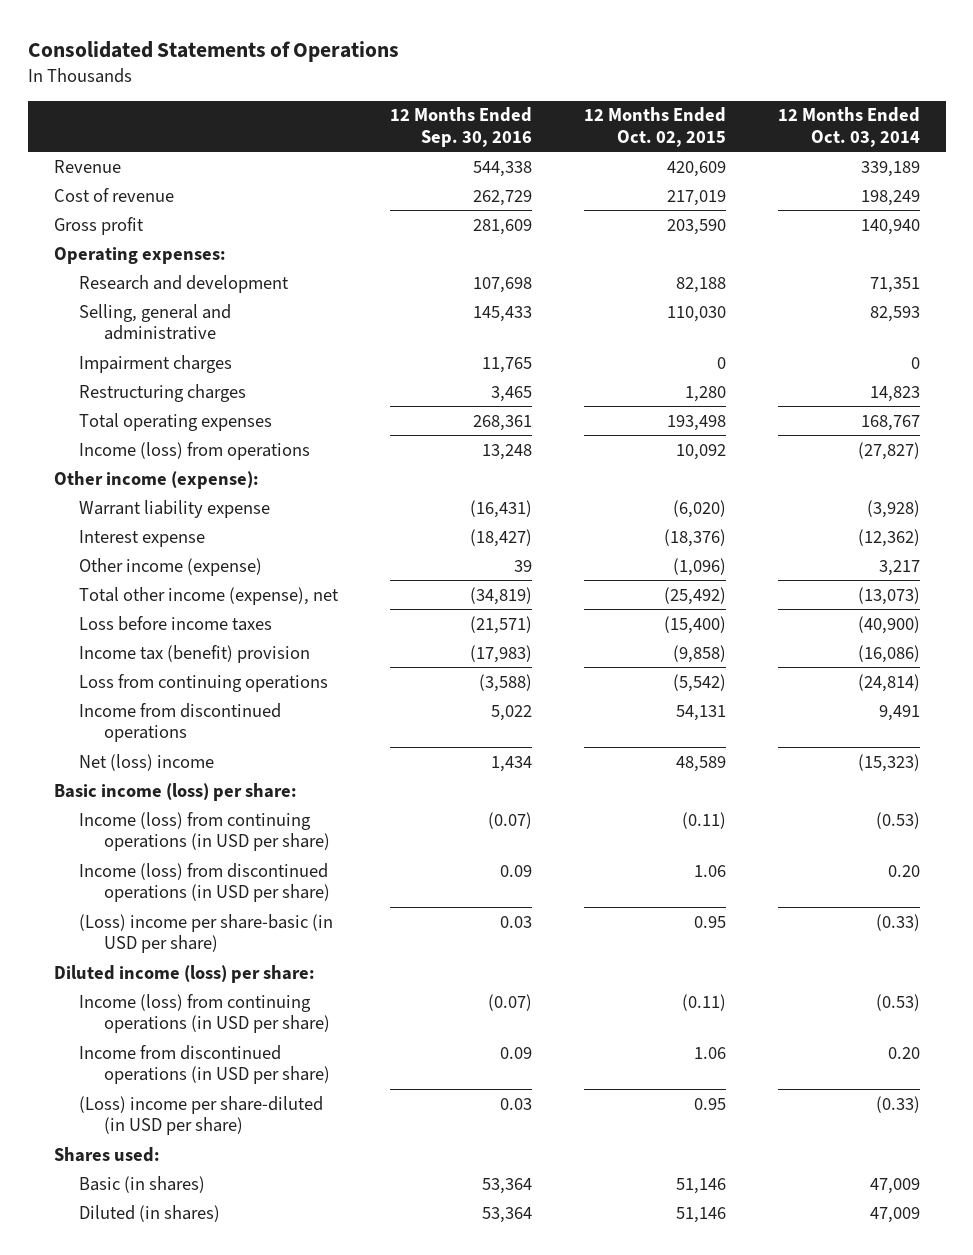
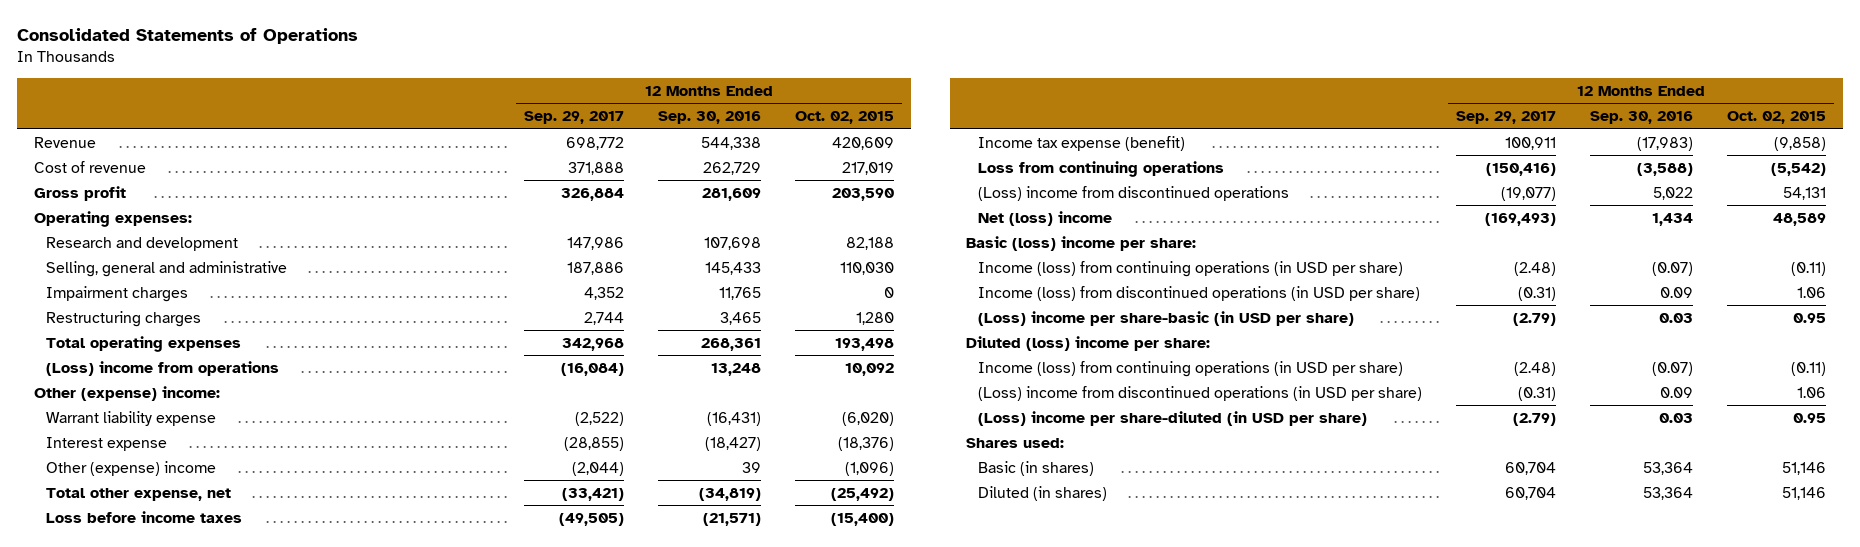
[777,107,920,147] 12 Months Ended Oct. 03, 2014 -> none
none -> [523,111,624,125] Sep. 29, 2017
[78,441,310,460] Income (loss) from operations -> [46,361,280,377] (Loss) income from operations
[53,470,259,489] Other income (expense): -> [34,386,221,402] Other (expense) income:
[78,557,262,576] Other income (expense) -> [46,461,217,477] Other (expense) income
[78,586,339,605] Total other income (expense), net -> [46,488,232,502] Total other expense, net
[78,644,310,663] Income tax (benefit) provision -> [978,136,1186,152] Income tax expense (benefit)
[78,702,281,743] Income from discontinued operations -> [978,186,1290,202] (Loss) income from discontinued operations
[53,782,297,801] Basic income (loss) per share: -> [966,236,1197,252] Basic (loss) income per share:
[53,964,315,983] Diluted income (loss) per share: -> [966,336,1211,352] Diluted (loss) income per share:
[78,1044,331,1085] Income from discontinued operations (in USD per share) -> [978,386,1423,402] (Loss) income from discontinued operations (in USD per share)

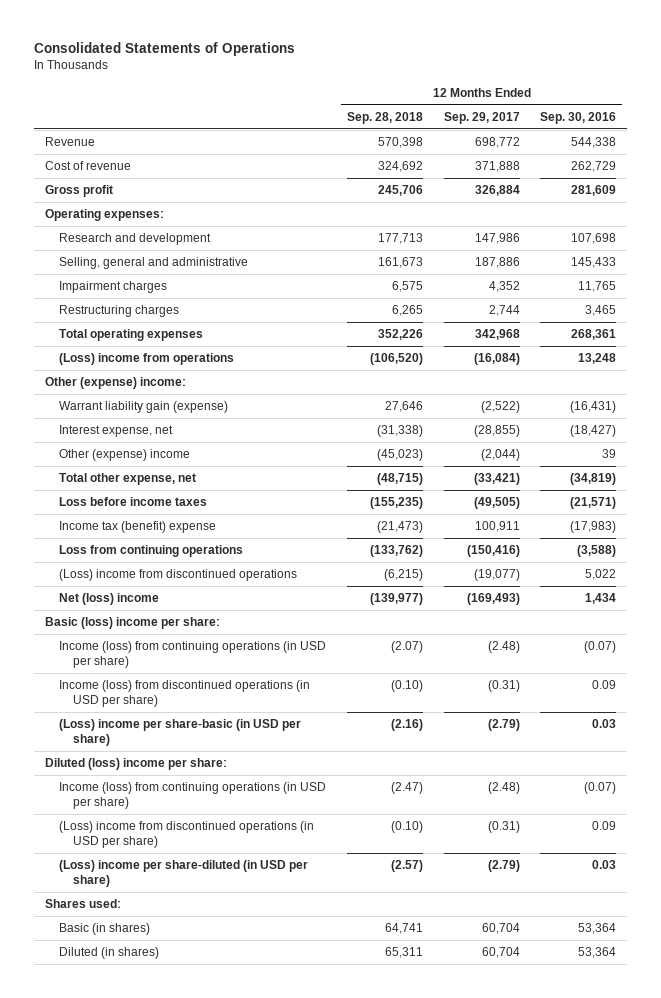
[794,111,894,125] Oct. 02, 2015 -> none
none -> [346,111,423,124] Sep. 28, 2018
[46,411,217,427] Warrant liability expense -> [58,401,228,414] Warrant liability gain (expense)
[46,437,168,452] Interest expense -> [58,425,173,438] Interest expense, net
[978,136,1186,152] Income tax expense (benefit) -> [58,521,216,534] Income tax (benefit) expense

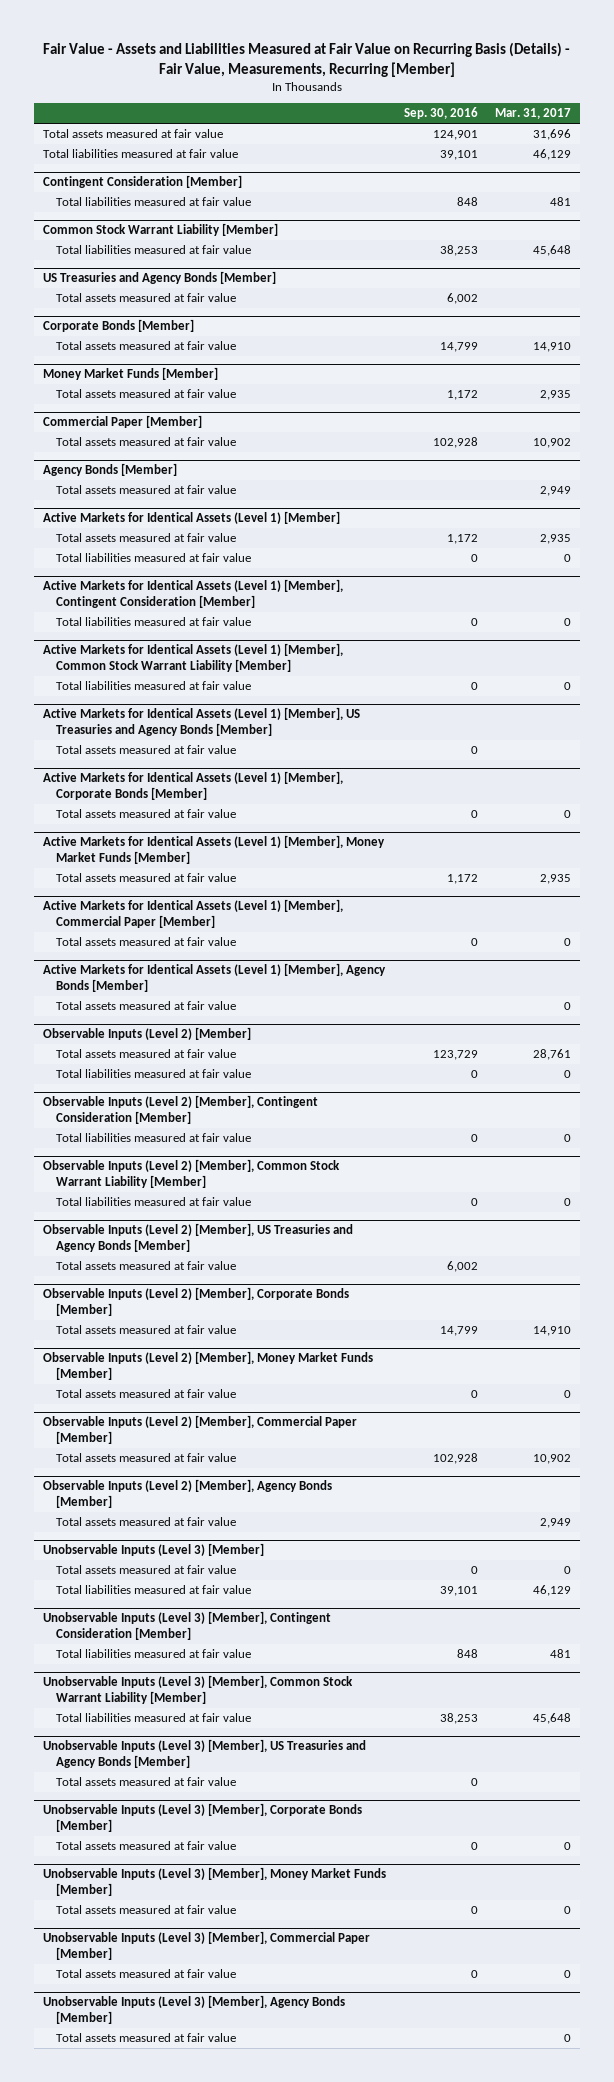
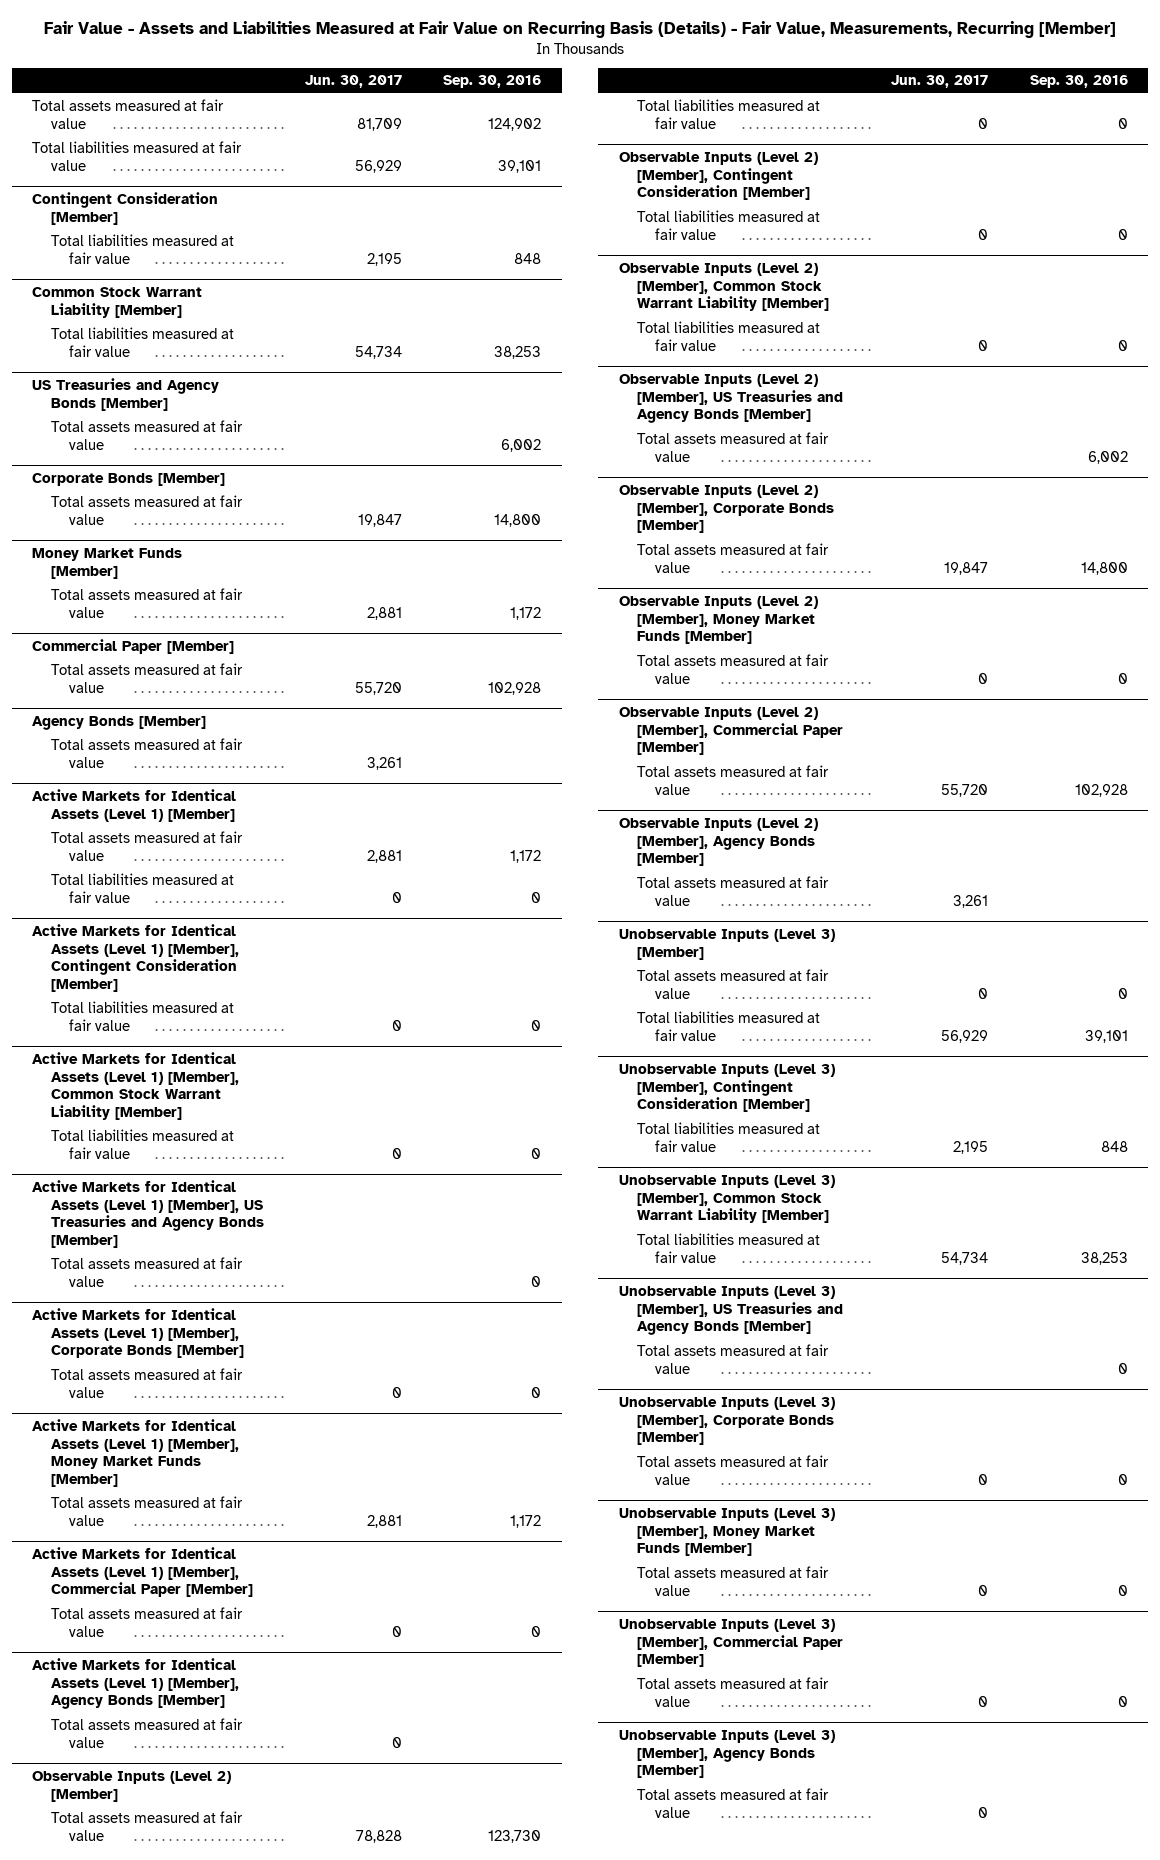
[495,108,572,120] Mar. 31, 2017 -> none
none -> [304,75,402,89] Jun. 30, 2017
[432,130,478,141] 124,901 -> [488,117,542,131] 124,902
[439,342,478,353] 14,799 -> [494,513,542,527] 14,800
[432,1050,478,1061] 123,729 -> [488,1829,542,1843] 123,730
[439,1326,478,1337] 14,799 -> [1080,561,1128,575] 14,800

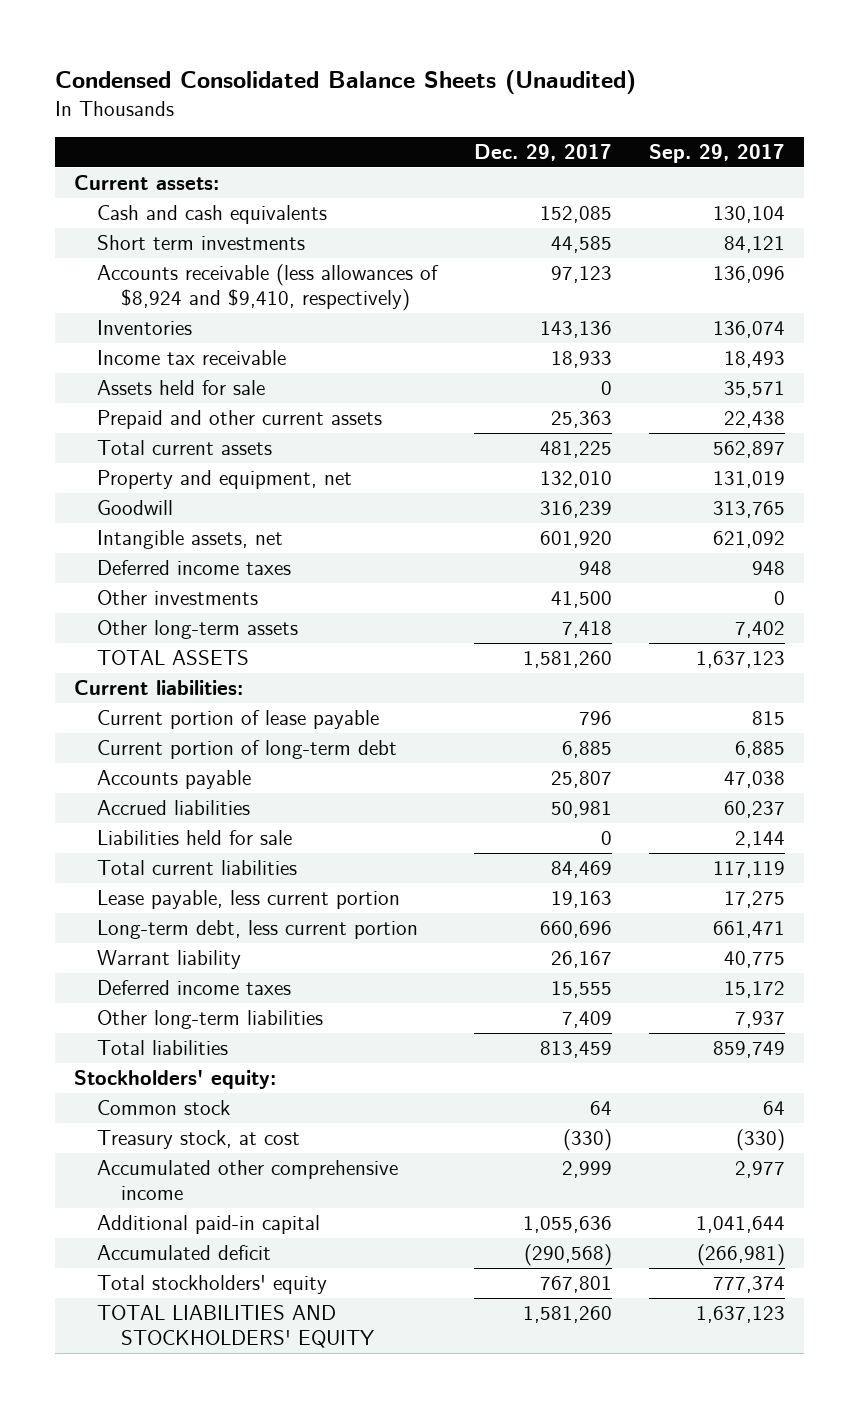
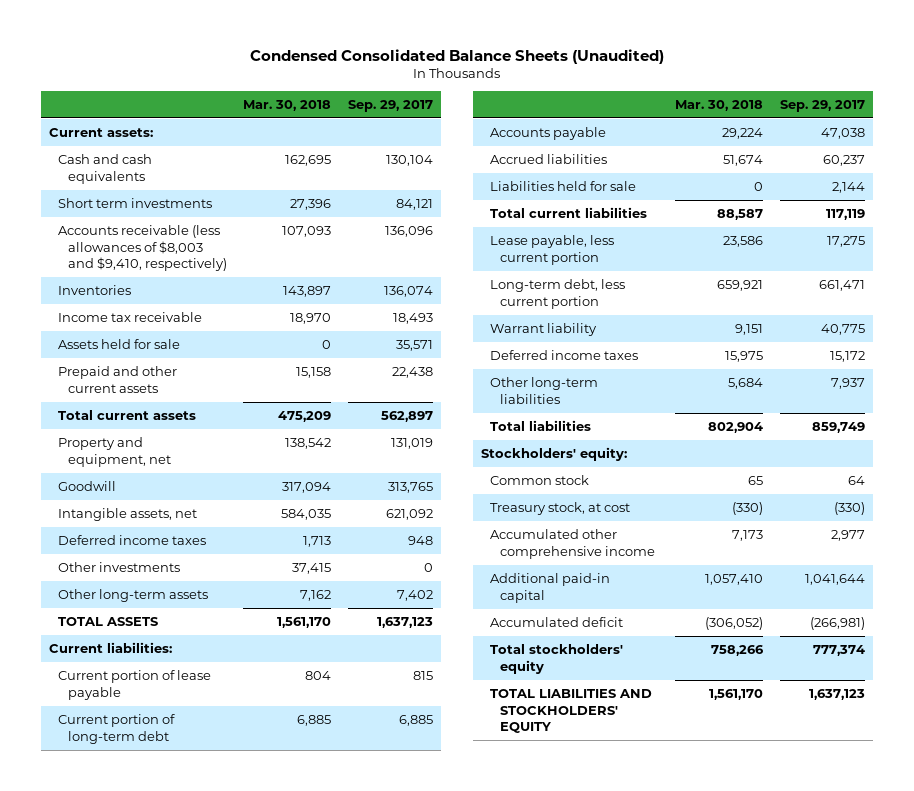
[474,144,613,162] Dec. 29, 2017 -> none
none -> [243,100,332,112] Mar. 30, 2018
[97,264,440,311] Accounts receivable (less allowances of $8,924 and $9,410, respectively) -> [58,224,227,272] Accounts receivable (less allowances of $8,003 and $9,410, respectively)

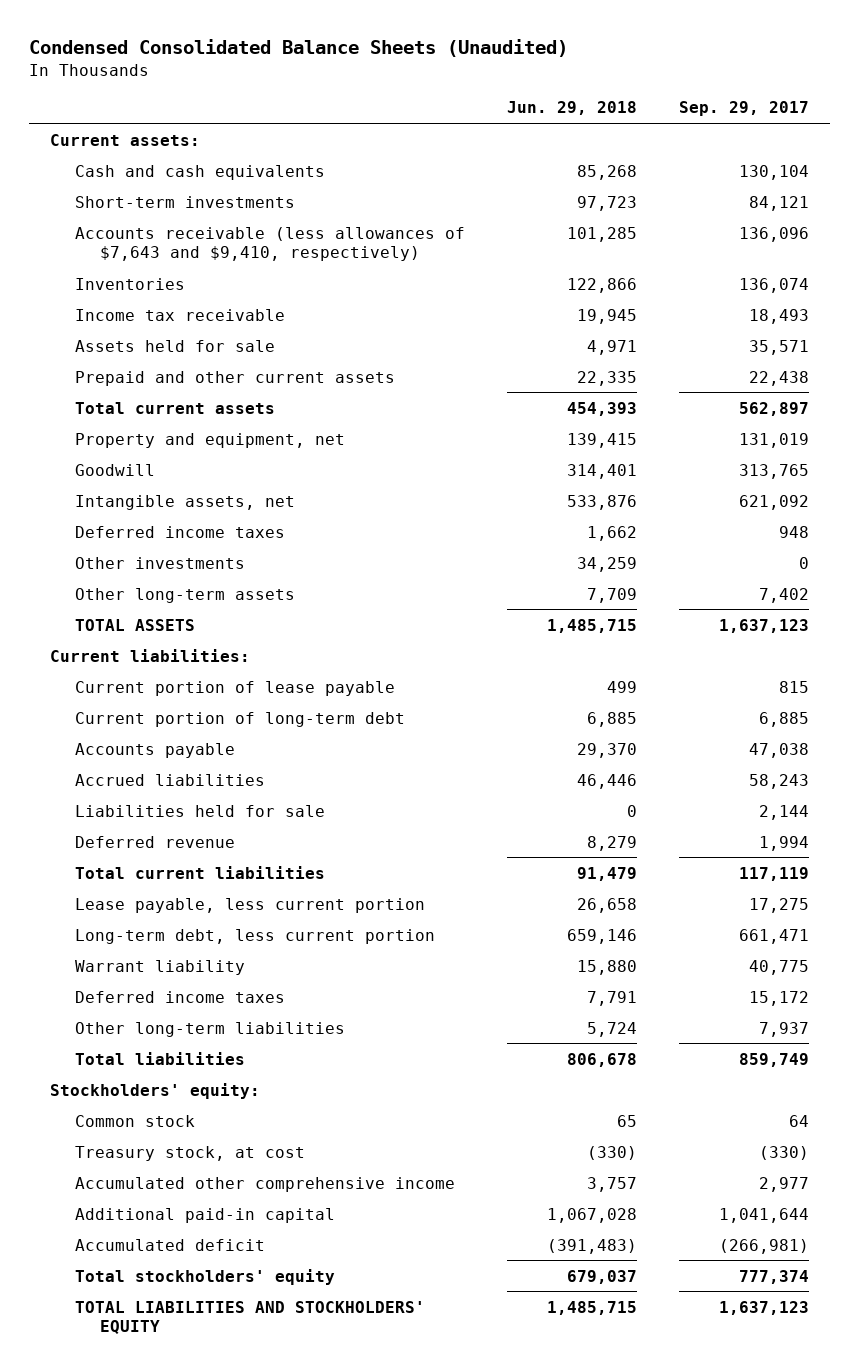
[243,100,332,112] Mar. 30, 2018 -> none
none -> [507,101,638,116] Jun. 29, 2018
[58,197,213,208] Short term investments -> [75,195,296,208] Short-term investments
[58,224,227,272] Accounts receivable (less allowances of $8,003 and $9,410, respectively) -> [75,226,466,261] Accounts receivable (less allowances of $7,643 and $9,410, respectively)
[822,154,865,166] 60,237 -> [749,773,810,789] 58,243
none -> [75,835,236,848] Deferred revenue

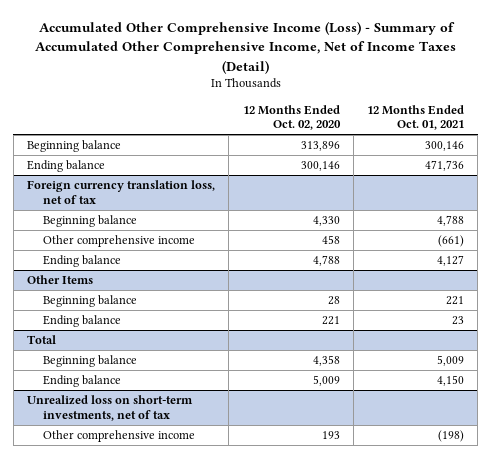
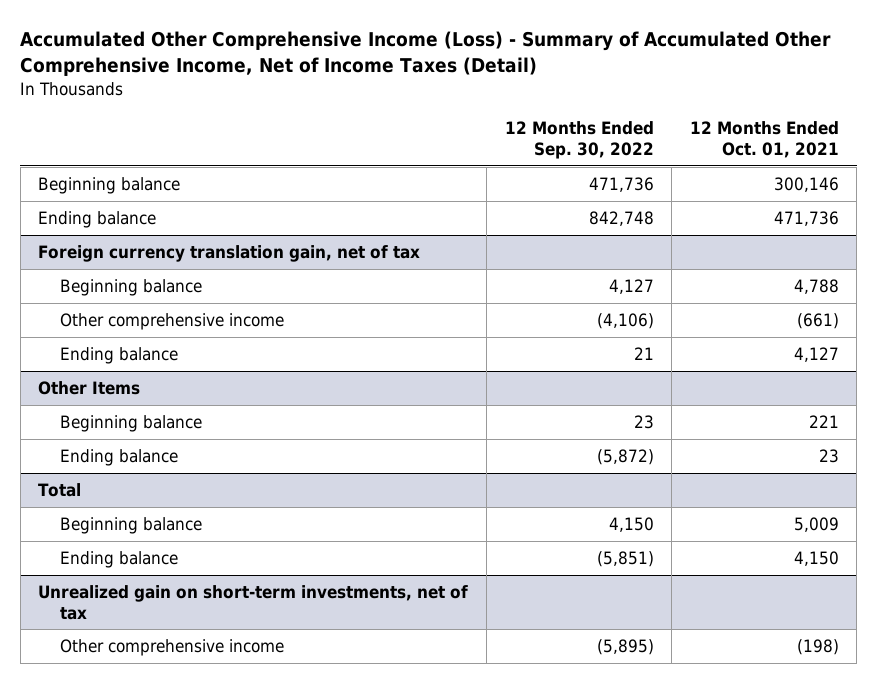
[242,104,341,131] 12 Months Ended Oct. 02, 2020 -> none
none -> [504,121,654,160] 12 Months Ended Sep. 30, 2022
[26,180,215,204] Foreign currency translation loss, net of tax -> [38,244,421,262] Foreign currency translation gain, net of tax
[26,395,193,421] Unrealized loss on short-term investments, net of tax -> [38,584,469,620] Unrealized gain on short-term investments, net of tax

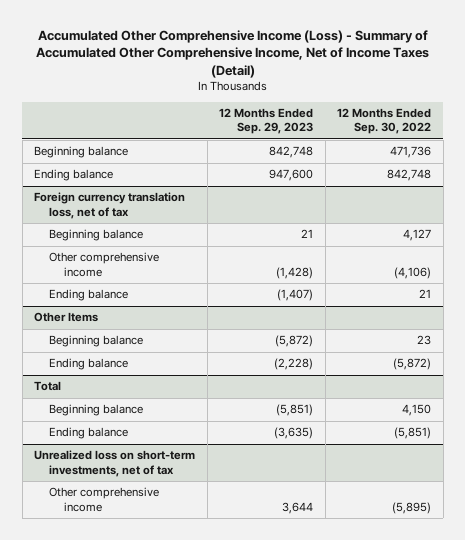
[689,121,839,159] 12 Months Ended Oct. 01, 2021 -> none
none -> [219,108,314,135] 12 Months Ended Sep. 29, 2023
[38,244,421,262] Foreign currency translation gain, net of tax -> [34,192,186,219] Foreign currency translation loss, net of tax
[38,584,469,620] Unrealized gain on short-term investments, net of tax -> [34,450,196,477] Unrealized loss on short-term investments, net of tax

